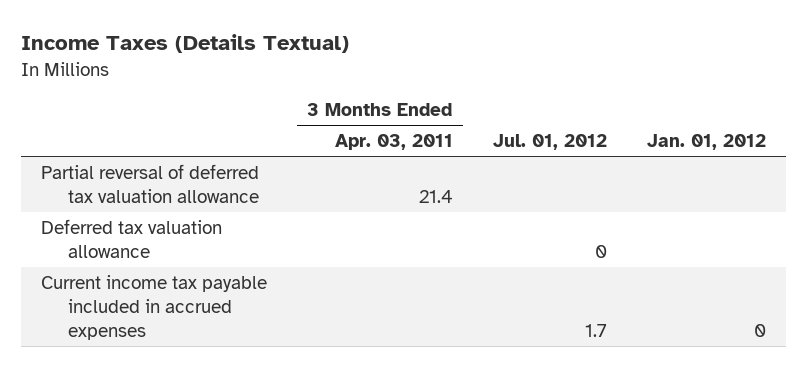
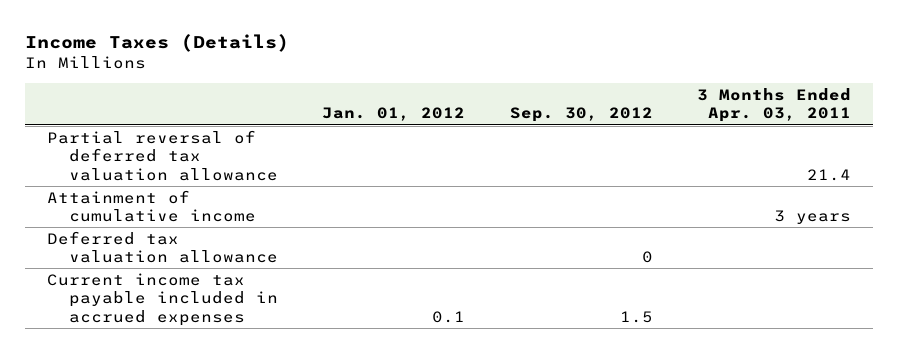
[21,34,350,54] Income Taxes (Details Textual) -> [25,34,290,53] Income Taxes (Details)
[492,134,607,151] Jul. 01, 2012 -> none
none -> [509,107,653,123] Sep. 30, 2012
none -> [47,189,257,223] Attainment of cumulative income
[753,323,766,337] 0 -> [432,310,466,323] 0.1

